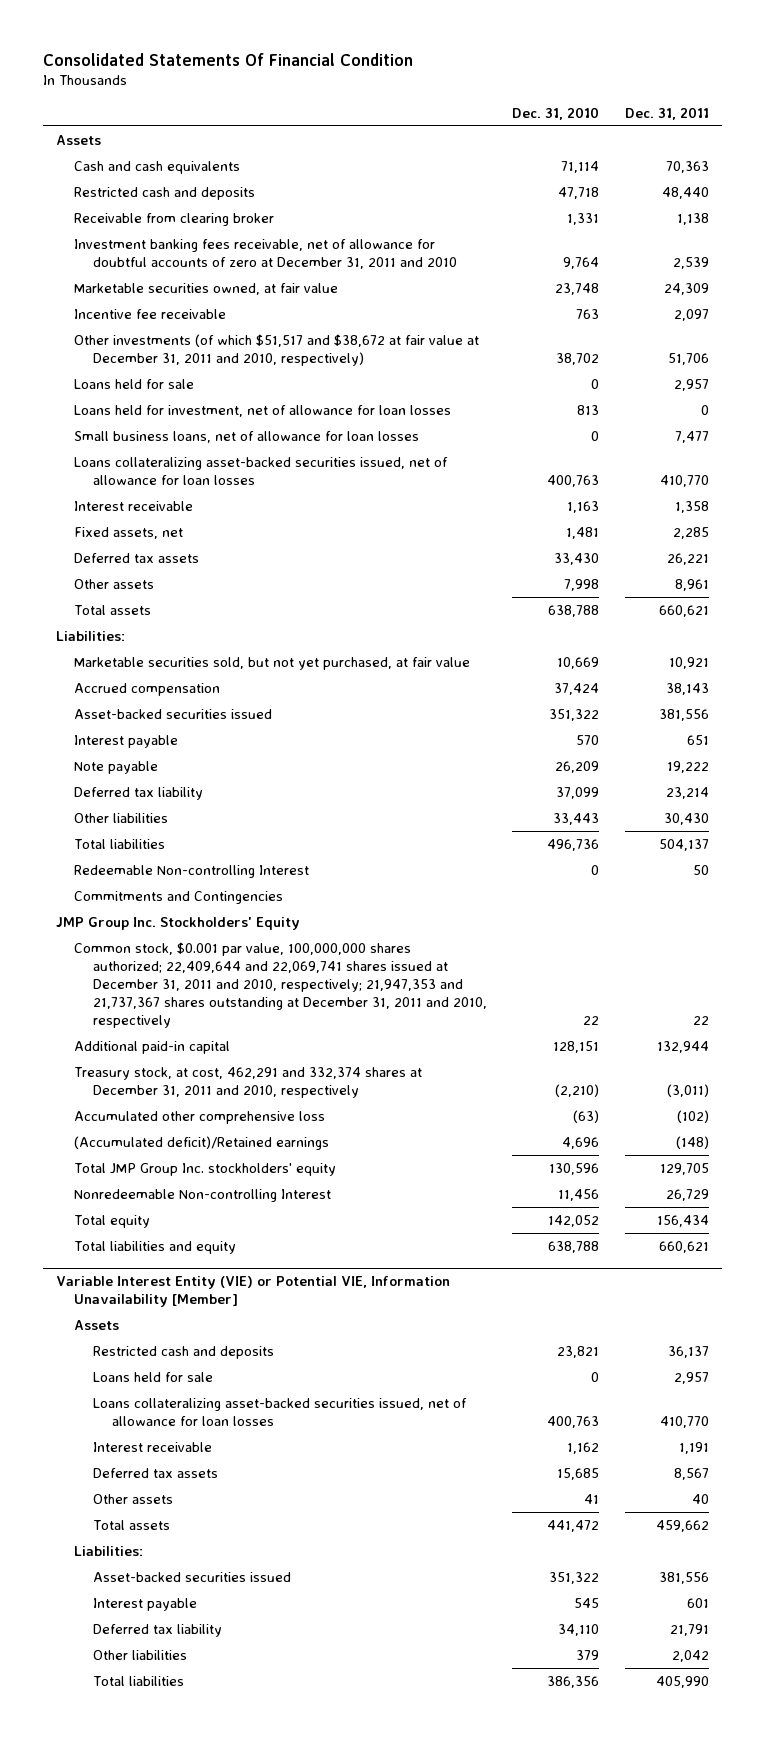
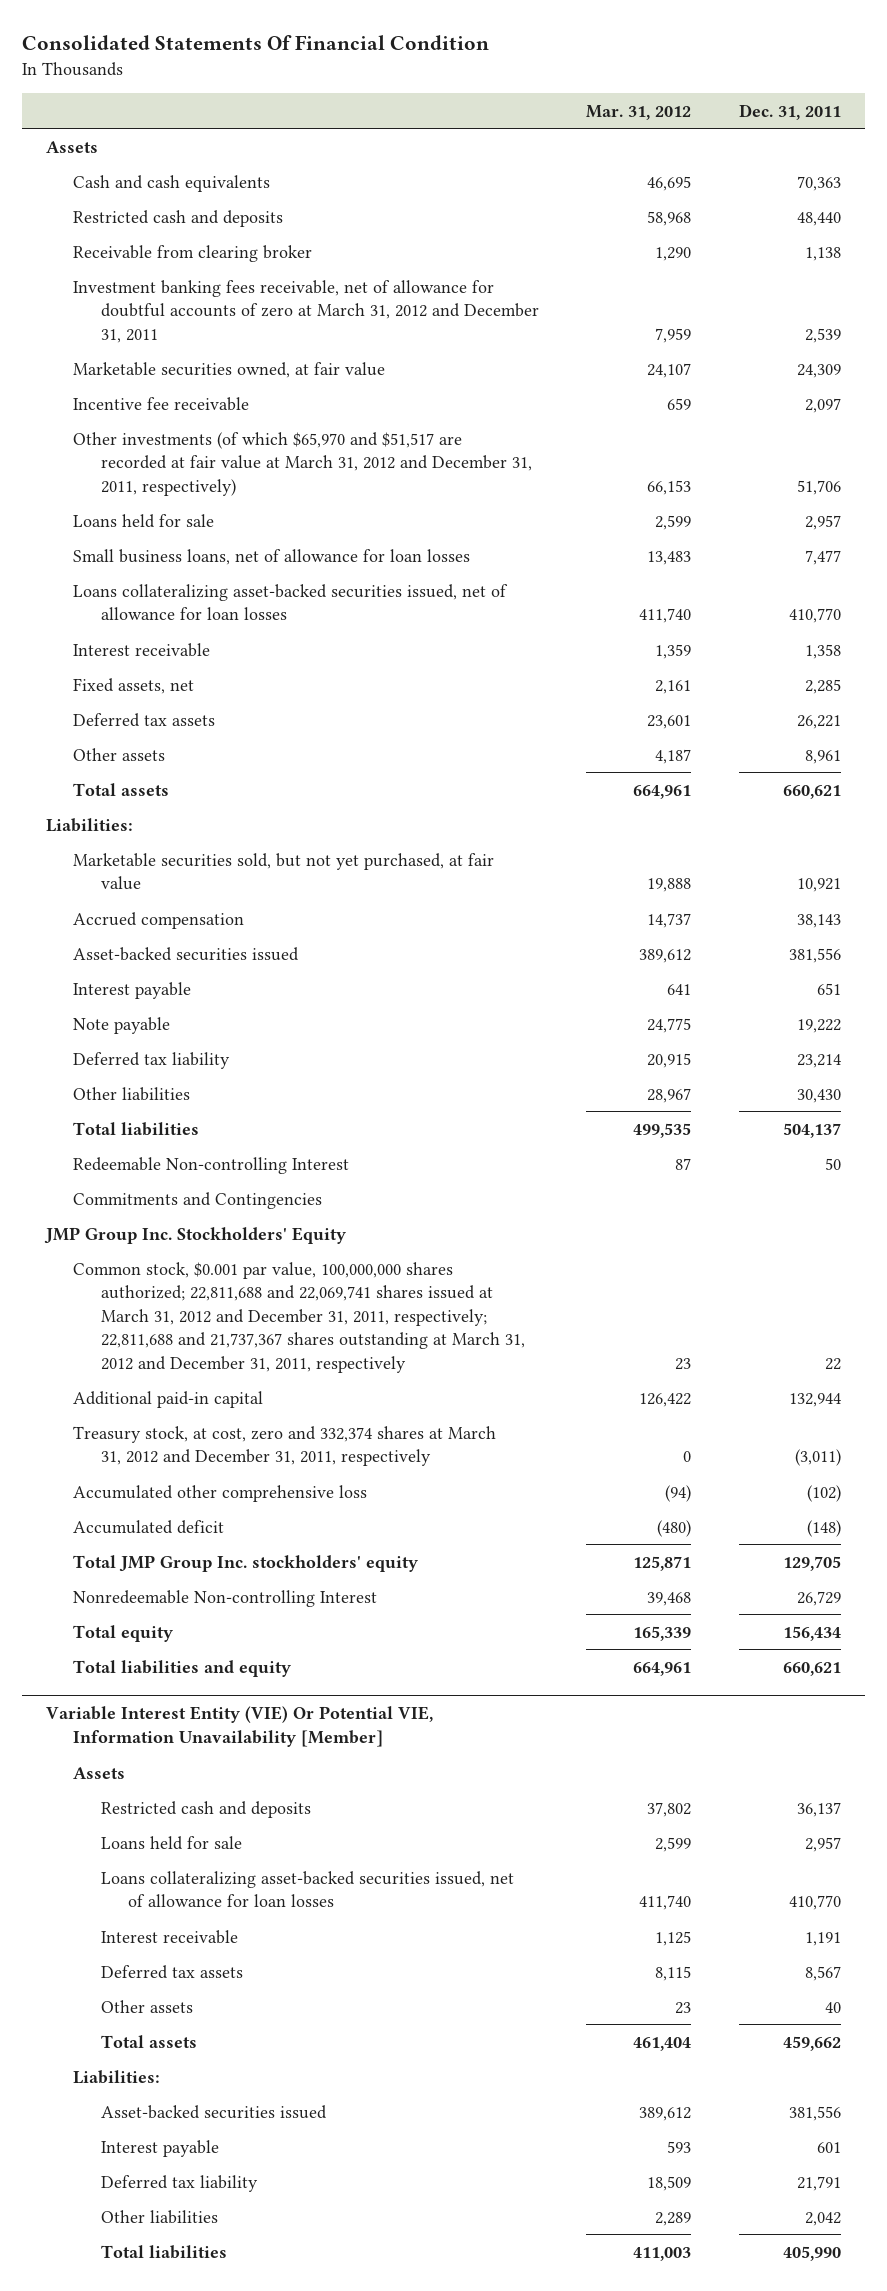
[512,106,600,120] Dec. 31, 2010 -> none
none -> [586,104,692,120] Mar. 31, 2012
[74,238,458,269] Investment banking fees receivable, net of allowance for doubtful accounts of zero at December 31, 2011 and 2010 -> [73,279,539,343] Investment banking fees receivable, net of allowance for doubtful accounts of zero at March 31, 2012 and December 31, 2011
[74,333,480,366] Other investments (of which $51,517 and $38,672 at fair value at December 31, 2011 and 2010, respectively) -> [73,431,532,496] Other investments (of which $65,970 and $51,517 are recorded at fair value at March 31, 2012 and December 31, 2011, respectively)
[74,404,452,417] Loans held for investment, net of allowance for loan losses -> none
[74,941,488,1029] Common stock, $0.001 par value, 100,000,000 shares authorized; 22,409,644 and 22,069,741 shares issued at December 31, 2011 and 2010, respectively; 21,947,353 and 21,737,367 shares outstanding at December 31, 2011 and 2010, respectively -> [73,1261,525,1373] Common stock, $0.001 par value, 100,000,000 shares authorized; 22,811,688 and 22,069,741 shares issued at March 31, 2012 and December 31, 2011, respectively; 22,811,688 and 21,737,367 shares outstanding at March 31, 2012 and December 31, 2011, respectively
[74,1066,423,1098] Treasury stock, at cost, 462,291 and 332,374 shares at December 31, 2011 and 2010, respectively -> [73,1425,497,1467] Treasury stock, at cost, zero and 332,374 shares at March 31, 2012 and December 31, 2011, respectively
[74,1135,330,1150] (Accumulated deficit)/Retained earnings -> [73,1519,225,1534] Accumulated deficit
[55,1275,450,1307] Variable Interest Entity (VIE) or Potential VIE, Information Unavailability [Member] -> [45,1706,433,1747] Variable Interest Entity (VIE) Or Potential VIE, Information Unavailability [Member]

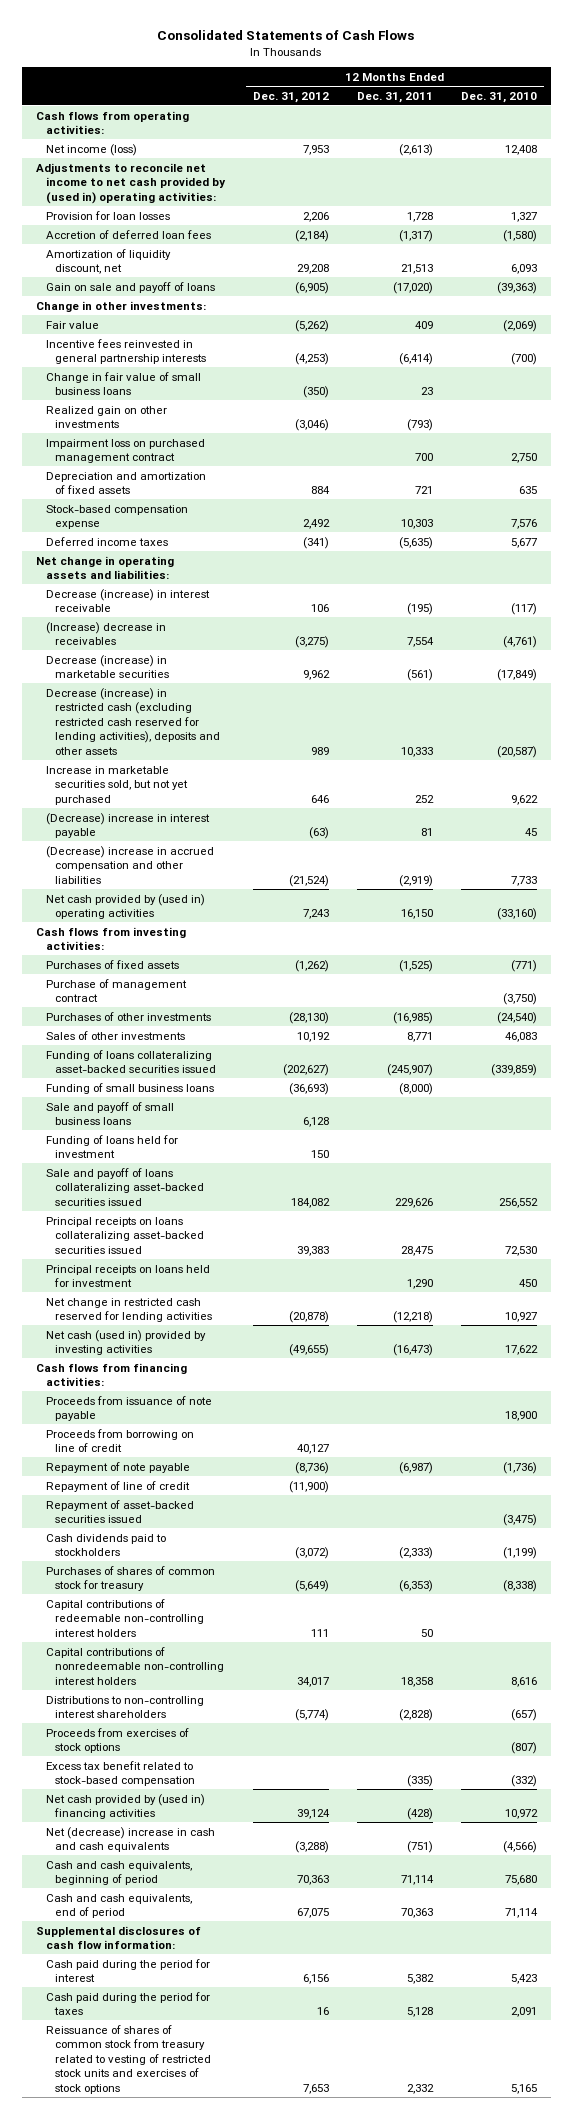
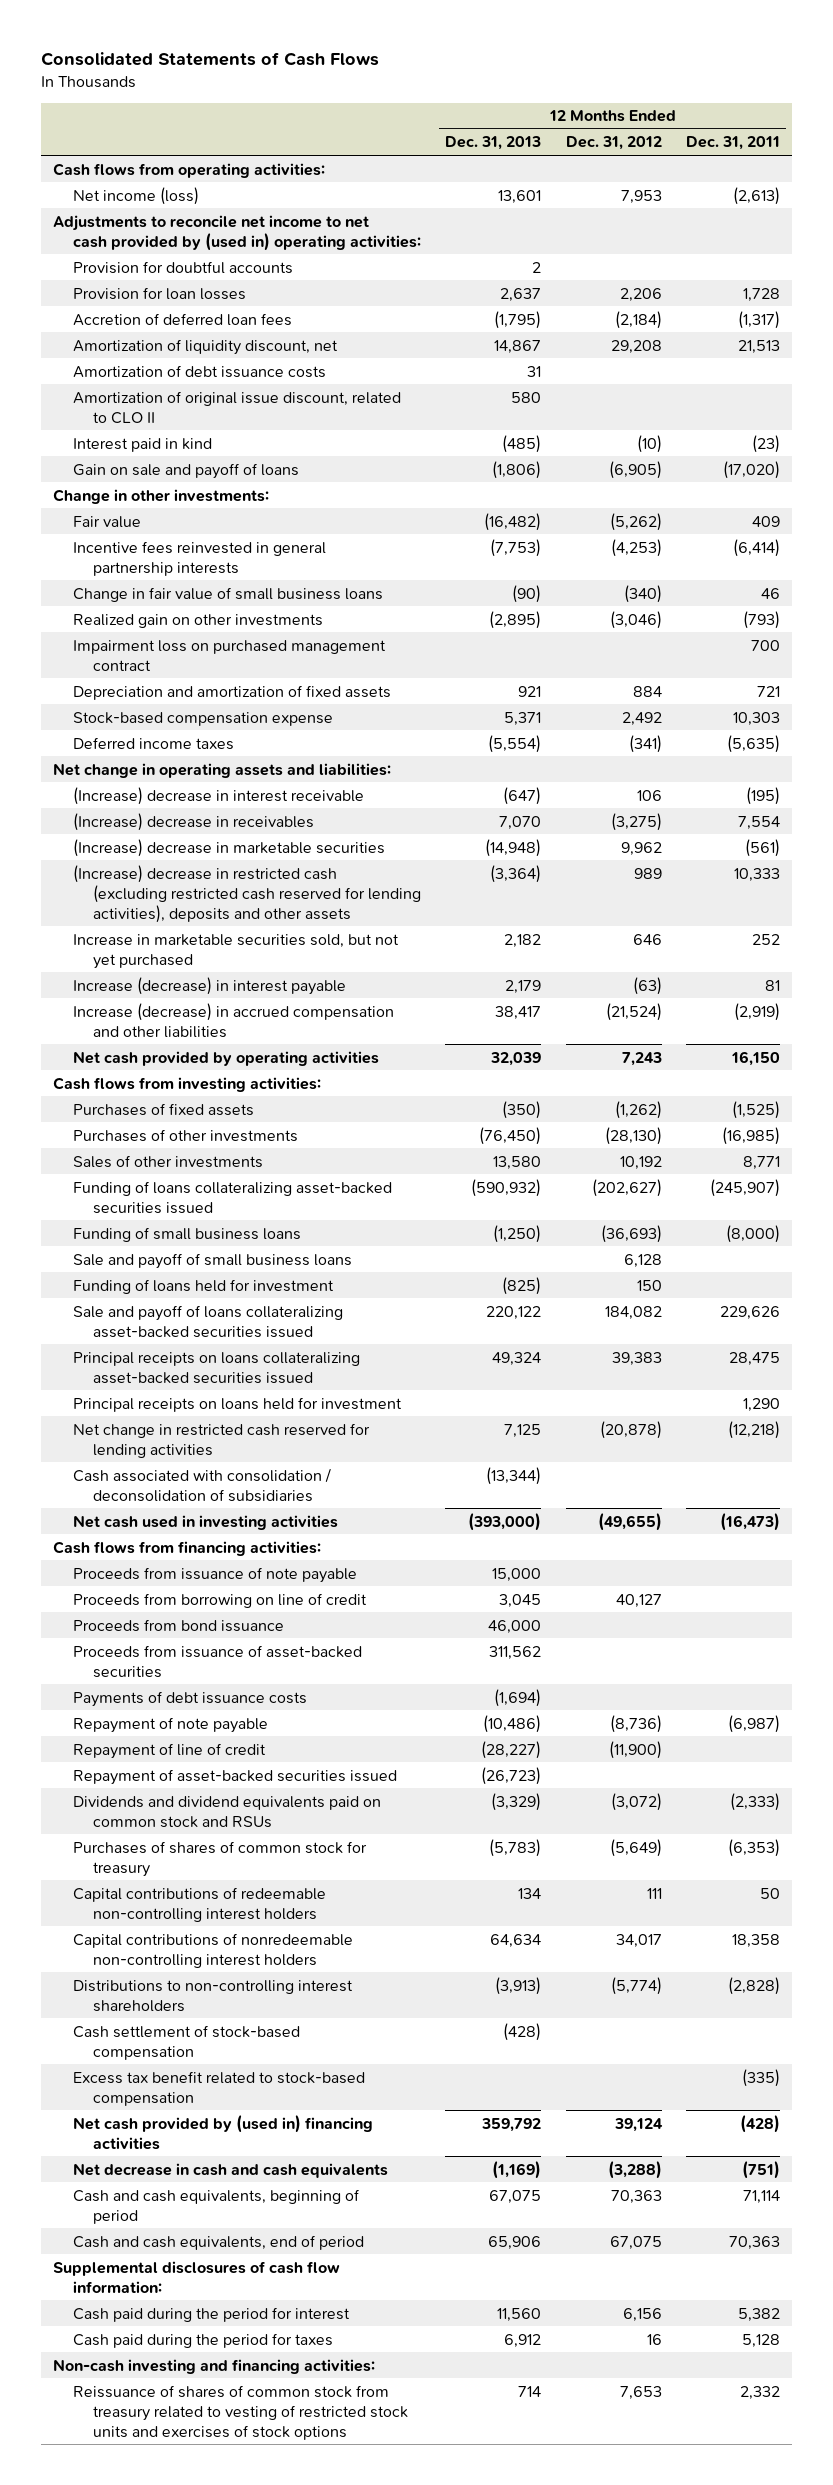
[460,91,537,103] Dec. 31, 2010 -> none
none -> [445,136,542,151] Dec. 31, 2013
none -> [72,260,293,274] Provision for doubtful accounts
none -> [72,364,326,378] Amortization of debt issuance costs
none -> [72,390,401,424] Amortization of original issue discount, related to CLO II
none -> [72,437,212,452] Interest paid in kind
[302,386,329,399] (350) -> [623,584,662,603] (340)
[420,387,433,396] 23 -> [761,587,781,599] 46
[45,588,210,613] Decrease (increase) in interest receivable -> [72,786,364,805] (Increase) decrease in interest receivable
[45,654,170,679] Decrease (increase) in marketable securities -> [72,838,385,857] (Increase) decrease in marketable securities
[45,687,221,755] Decrease (increase) in restricted cash (excluding restricted cash reserved for lending activities), deposits and other assets -> [72,864,422,923] (Increase) decrease in restricted cash (excluding restricted cash reserved for lending activities), deposits and other assets
[45,812,210,839] (Decrease) increase in interest payable -> [72,976,346,995] Increase (decrease) in interest payable
[45,845,214,884] (Decrease) increase in accrued compensation and other liabilities -> [72,1002,394,1038] Increase (decrease) in accrued compensation and other liabilities
[45,893,205,920] Net cash provided by (used in) operating activities -> [72,1050,379,1066] Net cash provided by operating activities
[45,978,187,1003] Purchase of management contract -> none
none -> [72,1467,331,1502] Cash associated with consolidation / deconsolidation of subsidiaries
[45,1329,206,1356] Net cash (used in) provided by investing activities -> [72,1514,338,1530] Net cash used in investing activities
none -> [72,1618,284,1632] Proceeds from bond issuance
none -> [72,1644,362,1678] Proceeds from issuance of asset-backed securities
none -> [72,1690,307,1707] Payments of debt issuance costs
[45,1533,166,1557] Cash dividends paid to stockholders -> [72,1795,381,1828] Dividends and dividend equivalents paid on common stock and RSUs
[45,1727,189,1754] Proceeds from exercises of stock options -> none
none -> [72,2024,300,2060] Cash settlement of stock-based compensation
[45,1826,215,1853] Net (decrease) increase in cash and cash equivalents -> [72,2162,388,2178] Net decrease in cash and cash equivalents
none -> [52,2358,375,2374] Non-cash investing and financing activities:

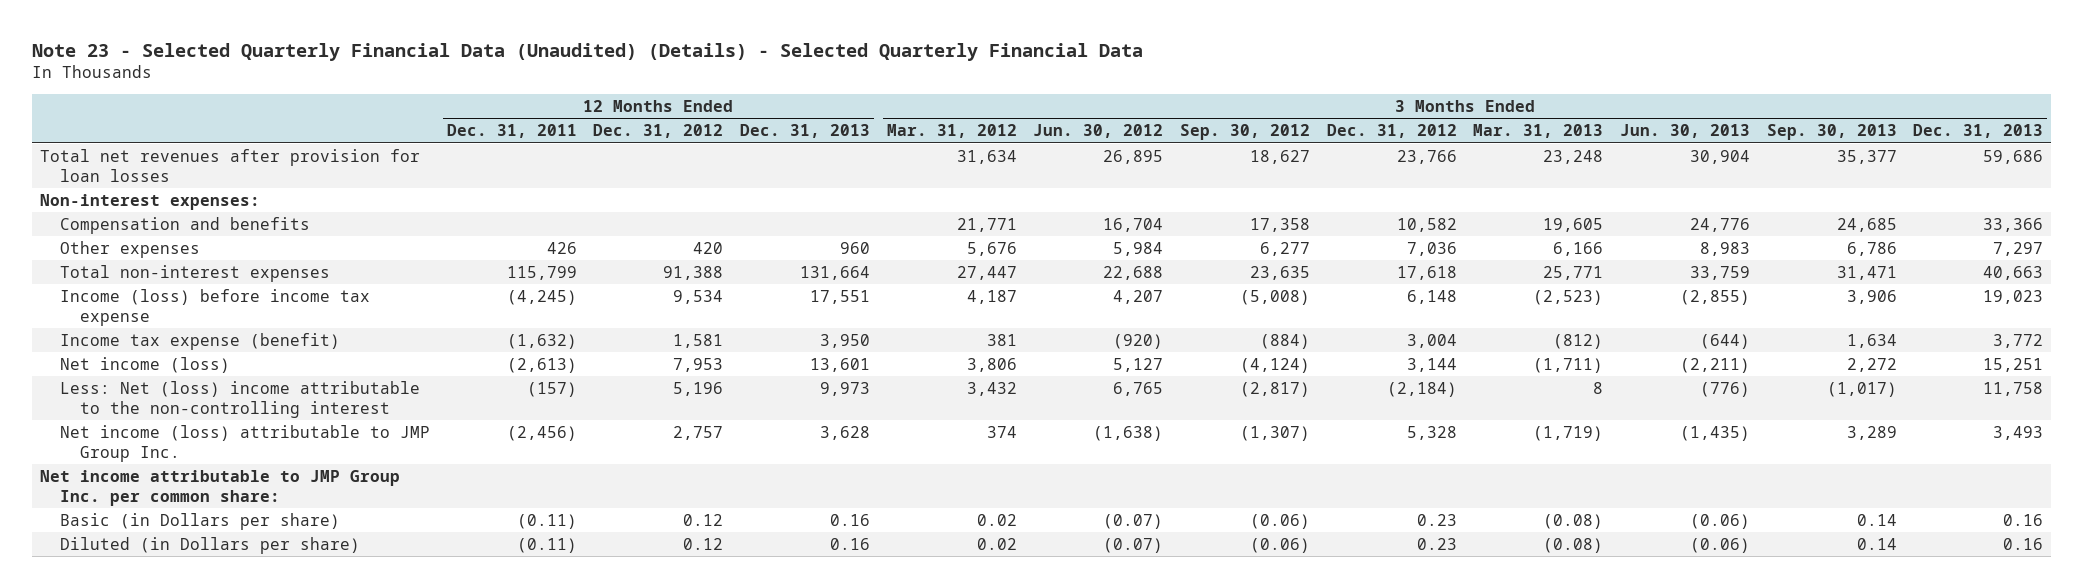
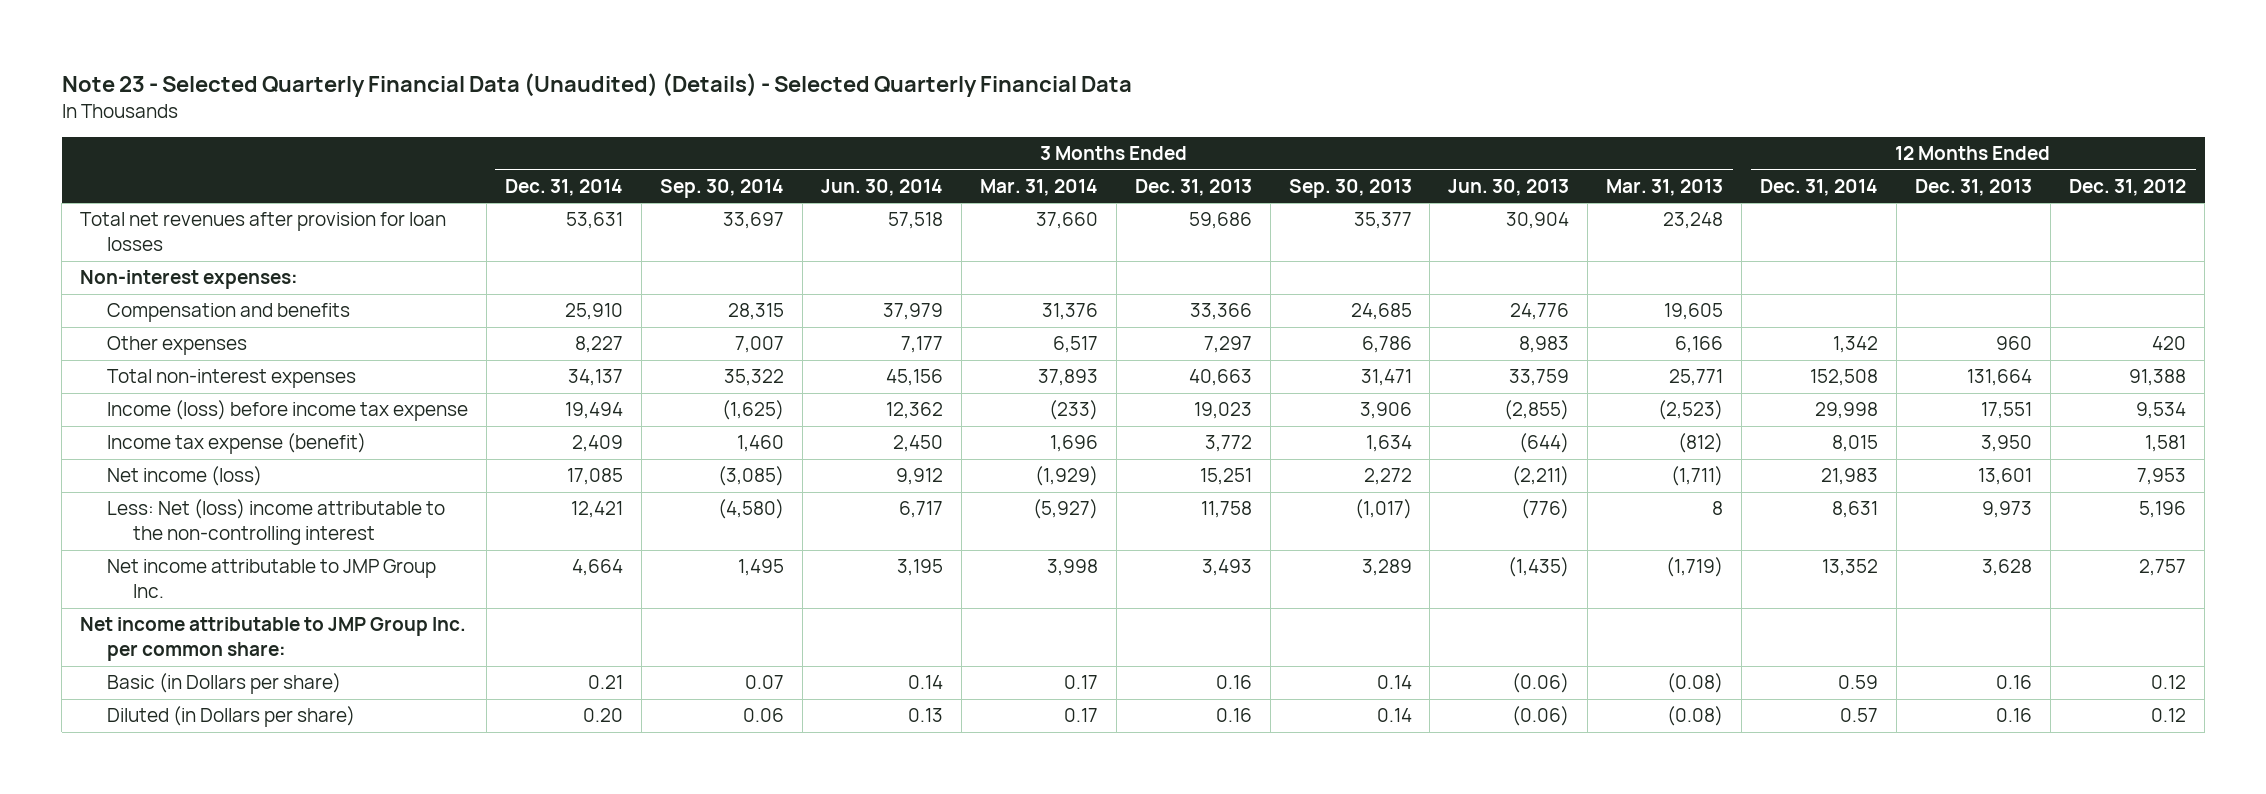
[446,124,577,139] Dec. 31, 2011 -> none
[886,124,1017,139] Mar. 31, 2012 -> none
[1033,124,1164,139] Jun. 30, 2012 -> none
[1179,124,1310,141] Sep. 30, 2012 -> none
[1326,124,1457,139] Dec. 31, 2012 -> none
none -> [504,179,623,197] Dec. 31, 2014
none -> [659,179,784,199] Sep. 30, 2014
none -> [820,179,943,197] Jun. 30, 2014
none -> [979,179,1098,197] Mar. 31, 2014
none -> [1760,179,1879,197] Dec. 31, 2014
[60,424,431,462] Net income (loss) attributable to JMP Group Inc. -> [106,559,436,599] Net income attributable to JMP Group Inc.

